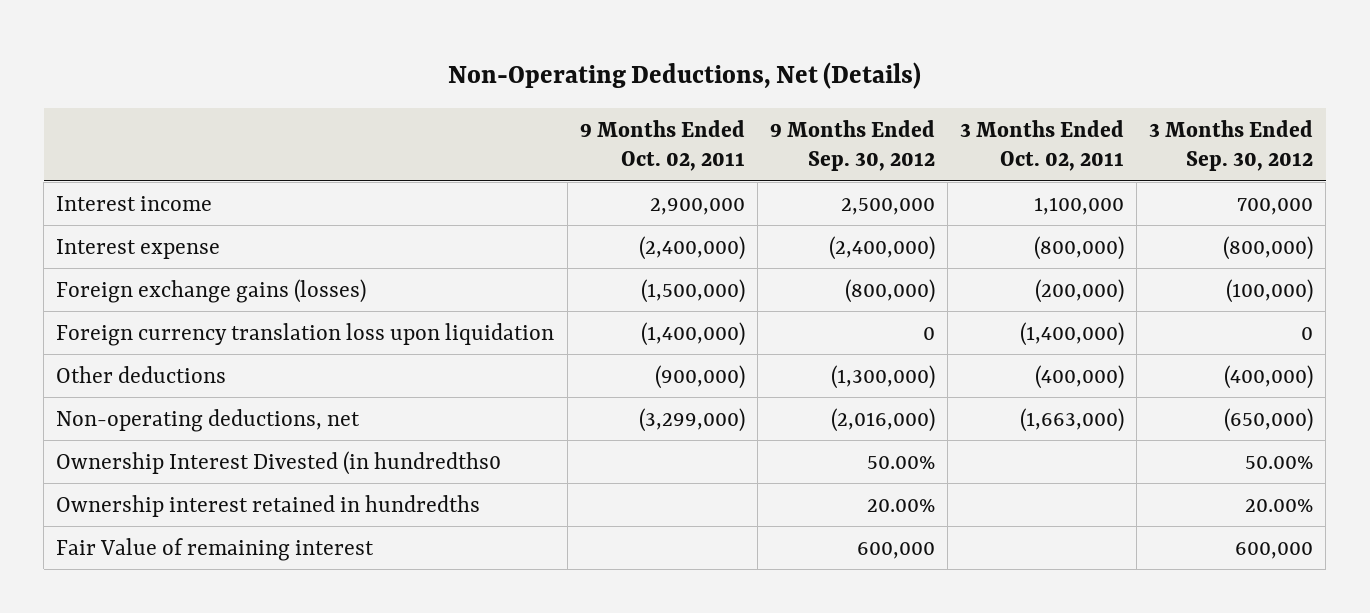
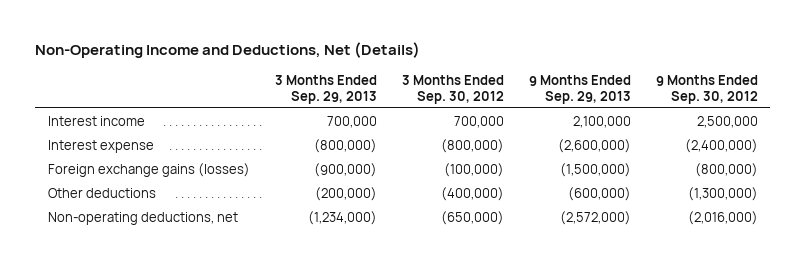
[447,61,921,89] Non-Operating Deductions, Net (Details) -> [35,42,421,59] Non-Operating Income and Deductions, Net (Details)
[579,119,745,172] 9 Months Ended Oct. 02, 2011 -> none
[959,119,1124,172] 3 Months Ended Oct. 02, 2011 -> none
none -> [274,74,377,104] 3 Months Ended Sep. 29, 2013
none -> [528,74,631,104] 9 Months Ended Sep. 29, 2013
[56,322,555,346] Foreign currency translation loss upon liquidation -> none
[56,450,502,475] Ownership Interest Divested (in hundredths0 -> none
[56,494,481,517] Ownership interest retained in hundredths -> none
[56,537,375,561] Fair Value of remaining interest -> none

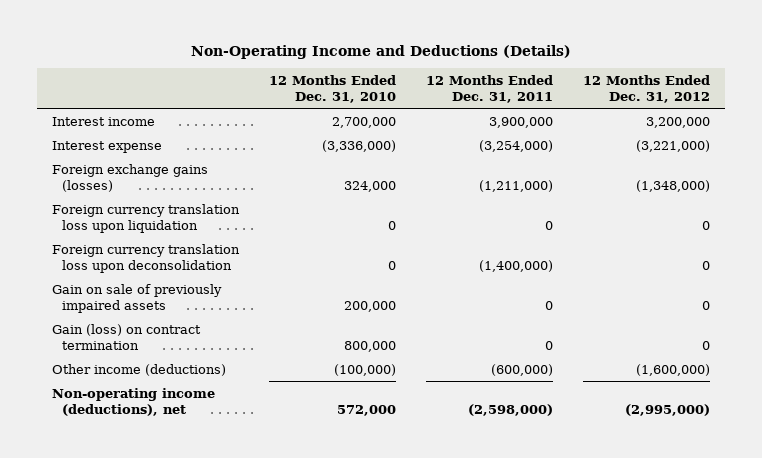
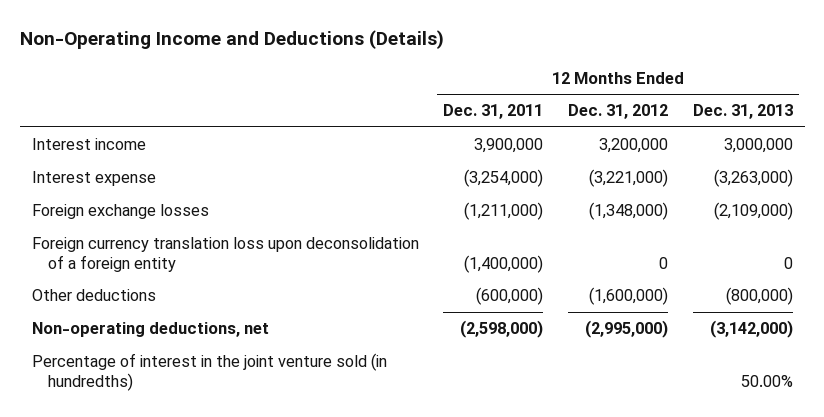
[268,74,396,103] 12 Months Ended Dec. 31, 2010 -> none
none -> [692,104,793,120] Dec. 31, 2013
[51,203,240,233] Foreign currency translation loss upon liquidation -> none
[51,283,222,313] Gain on sale of previously impaired assets -> none
[51,323,201,350] Gain (loss) on contract termination -> none
[51,163,208,192] Foreign exchange gains (losses) -> [31,204,209,220] Foreign exchange losses
[51,243,240,273] Foreign currency translation loss upon deconsolidation -> [31,237,419,272] Foreign currency translation loss upon deconsolidation of a foreign entity
[51,363,226,376] Other income (deductions) -> [31,289,156,302] Other deductions
[51,387,215,416] Non-operating income (deductions), net -> [31,322,269,338] Non-operating deductions, net
none -> [31,353,387,391] Percentage of interest in the joint venture sold (in hundredths)

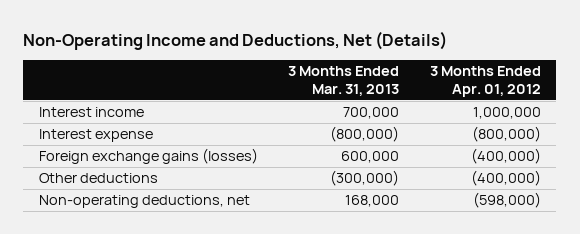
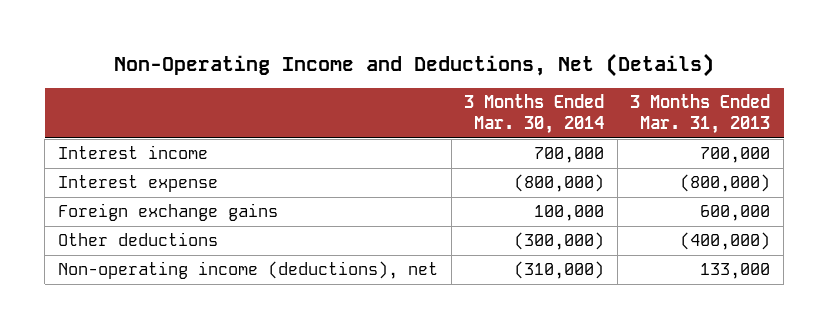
[430,66,542,97] 3 Months Ended Apr. 01, 2012 -> none
none -> [464,94,605,135] 3 Months Ended Mar. 30, 2014
[38,148,258,165] Foreign exchange gains (losses) -> [58,203,279,222] Foreign exchange gains
[330,170,400,187] (300,000) -> [680,232,771,251] (400,000)
[38,195,250,209] Non-operating deductions, net -> [58,261,439,280] Non-operating income (deductions), net
[345,195,400,208] 168,000 -> [700,263,771,280] 133,000

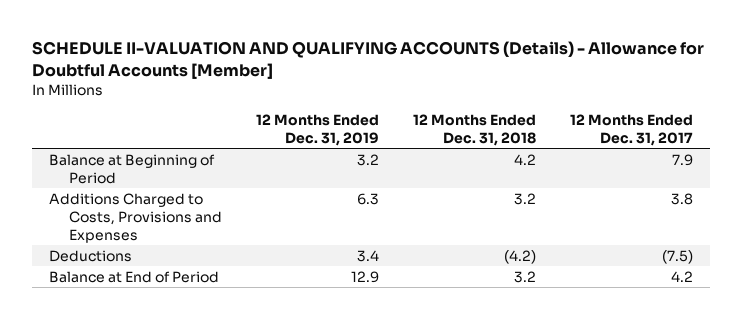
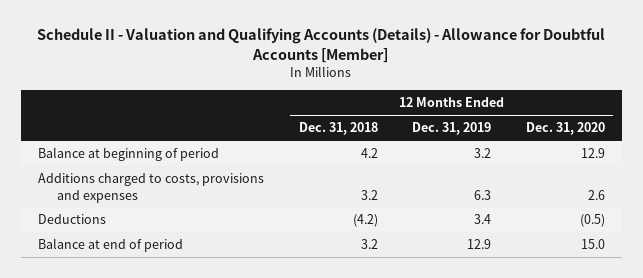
[32,40,705,79] SCHEDULE II-VALUATION AND QUALIFYING ACCOUNTS (Details) - Allowance for Doubtful Accounts [Member] -> [37,28,606,64] Schedule II - Valuation and Qualifying Accounts (Details) - Allowance for Doubtful Accounts [Member]
[569,113,693,146] 12 Months Ended Dec. 31, 2017 -> none
none -> [525,122,605,136] Dec. 31, 2020
[49,153,216,184] Balance at Beginning of Period -> [37,147,219,162] Balance at beginning of period
[49,192,222,243] Additions Charged to Costs, Provisions and Expenses -> [37,173,264,203] Additions charged to costs, provisions and expenses
[49,270,220,283] Balance at End of Period -> [37,238,183,253] Balance at end of period

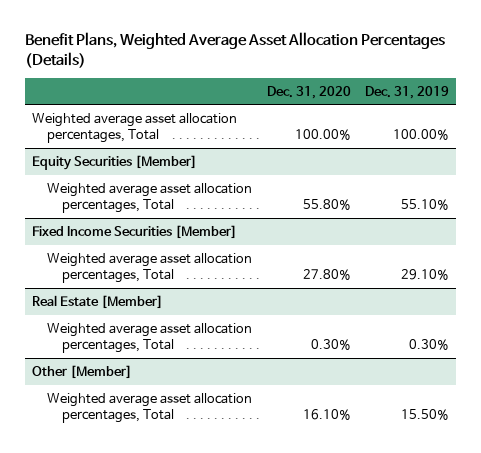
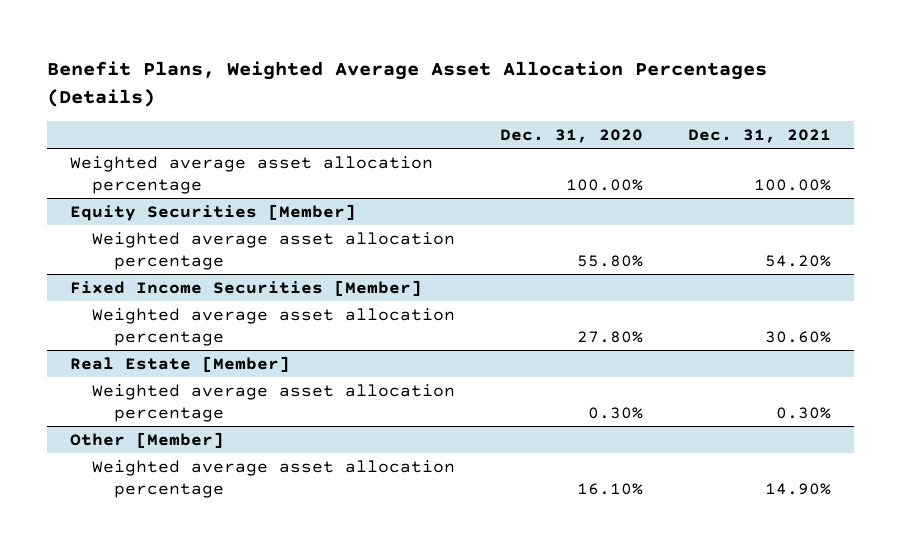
[365,85,450,99] Dec. 31, 2019 -> none
none -> [688,128,832,143] Dec. 31, 2021
[32,112,238,144] Weighted average asset allocation percentages, Total -> [69,155,433,194] Weighted average asset allocation percentage
[47,182,253,214] Weighted average asset allocation percentages, Total -> [91,231,455,270] Weighted average asset allocation percentage
[47,252,253,284] Weighted average asset allocation percentages, Total -> [91,307,455,346] Weighted average asset allocation percentage
[47,322,253,354] Weighted average asset allocation percentages, Total -> [91,383,455,422] Weighted average asset allocation percentage
[47,392,253,424] Weighted average asset allocation percentages, Total -> [91,459,455,498] Weighted average asset allocation percentage

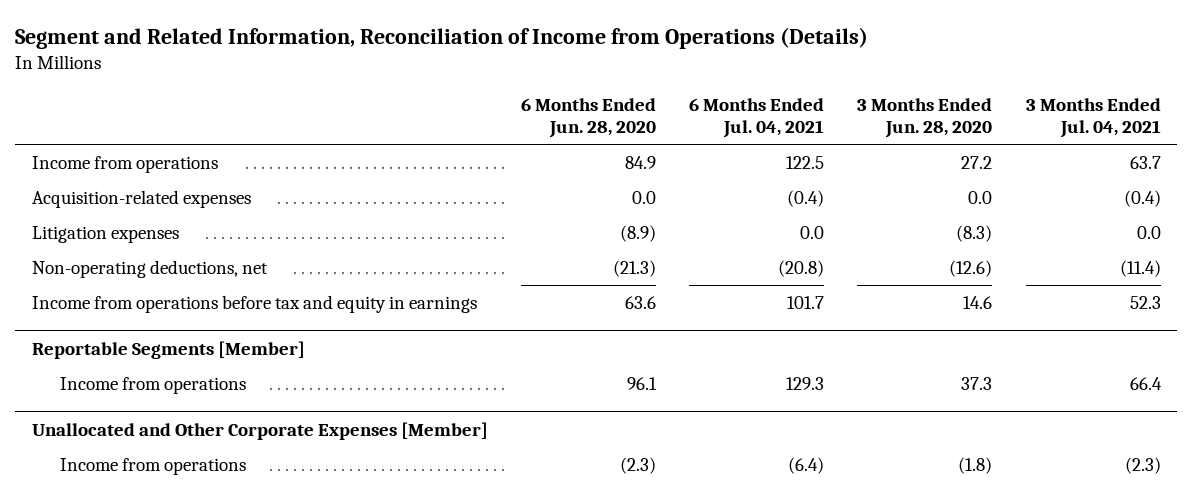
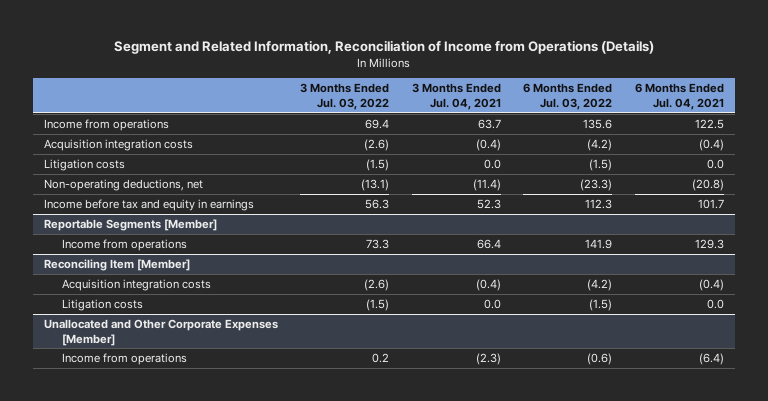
[521,98,657,138] 6 Months Ended Jun. 28, 2020 -> none
[857,98,993,138] 3 Months Ended Jun. 28, 2020 -> none
none -> [300,83,390,111] 3 Months Ended Jul. 03, 2022
none -> [523,83,613,111] 6 Months Ended Jul. 03, 2022
[31,189,251,208] Acquisition-related expenses -> [44,138,194,151] Acquisition integration costs
[31,225,179,243] Litigation expenses -> [44,158,126,171] Litigation costs
[31,294,477,313] Income from operations before tax and equity in earnings -> [44,198,255,211] Income before tax and equity in earnings
none -> [44,258,191,271] Reconciling Item [Member]
none -> [61,278,211,291] Acquisition integration costs
none -> [61,298,143,311] Litigation costs

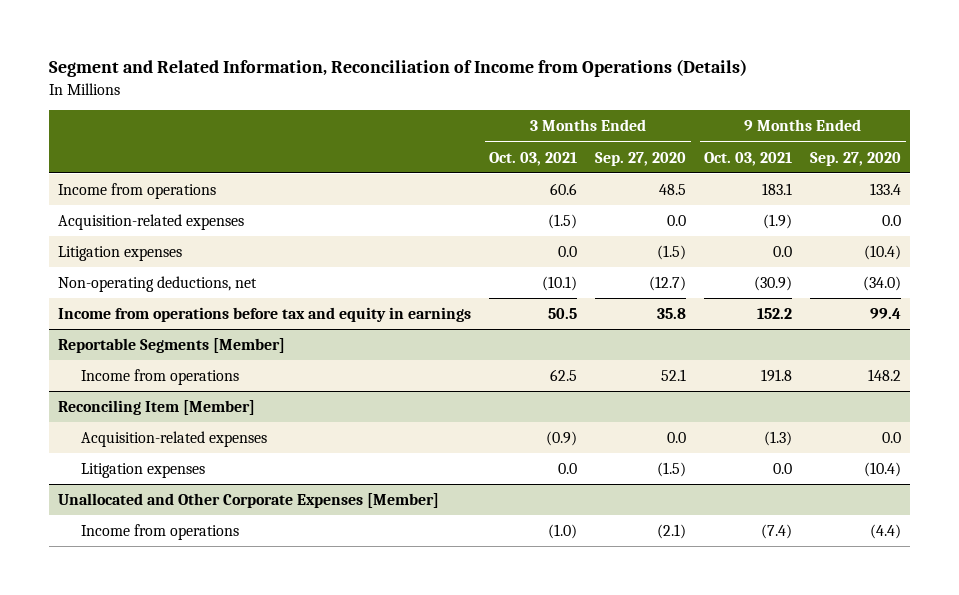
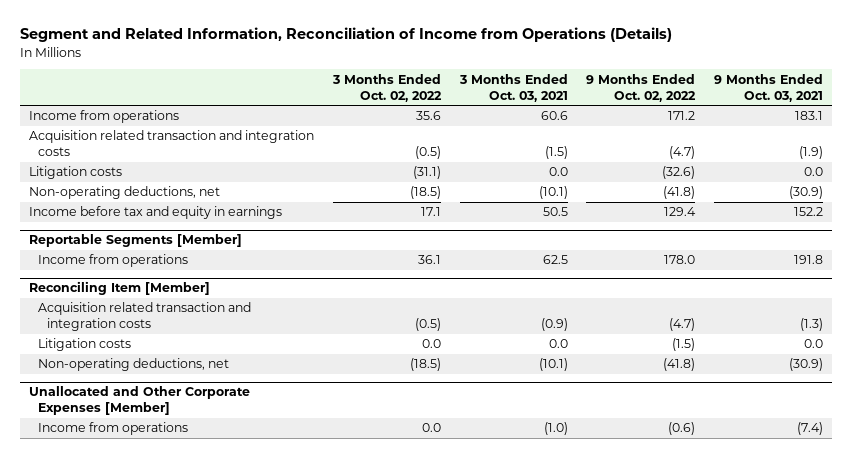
[595,151,687,166] Sep. 27, 2020 -> none
[810,151,902,166] Sep. 27, 2020 -> none
none -> [331,73,442,102] 3 Months Ended Oct. 02, 2022
none -> [586,73,697,102] 9 Months Ended Oct. 02, 2022
[57,213,244,230] Acquisition-related expenses -> [29,130,315,157] Acquisition related transaction and integration costs
[57,245,182,261] Litigation expenses -> [29,166,123,180] Litigation costs
[57,306,471,322] Income from operations before tax and equity in earnings -> [29,206,283,220] Income before tax and equity in earnings
[81,430,268,447] Acquisition-related expenses -> [38,302,252,332] Acquisition related transaction and integration costs
[81,462,206,478] Litigation expenses -> [38,338,132,352] Litigation costs
none -> [38,358,230,372] Non-operating deductions, net

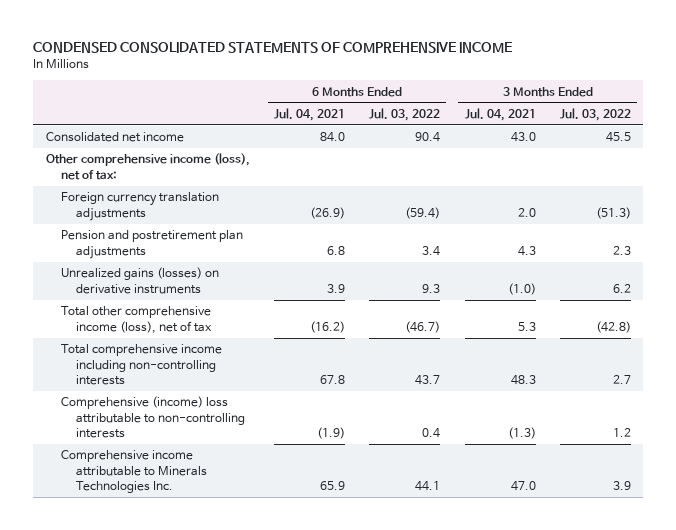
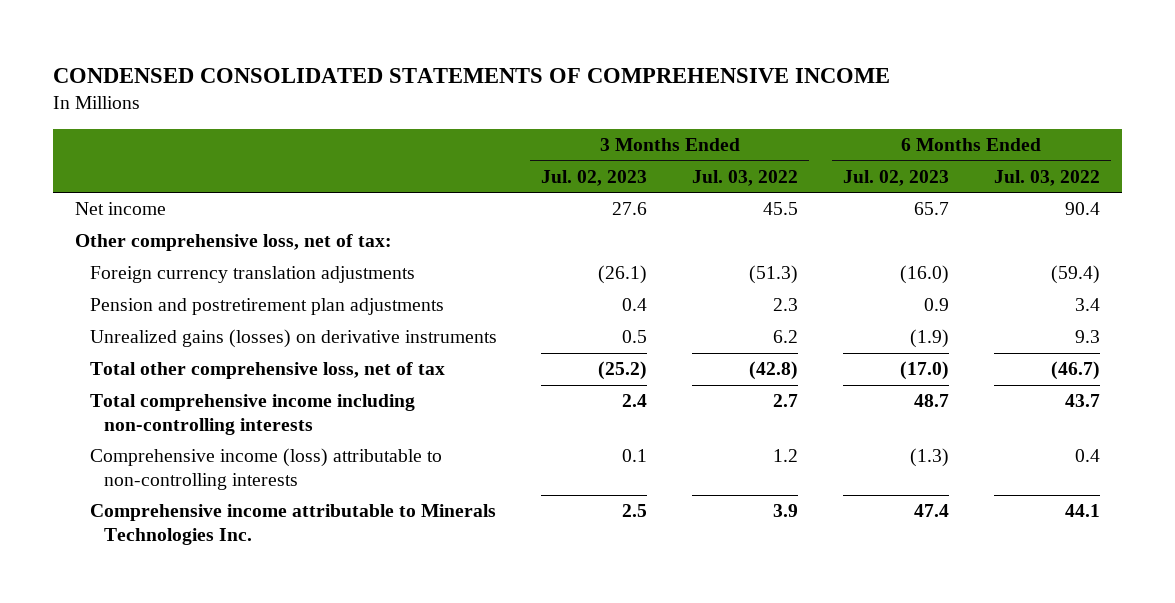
[273,108,345,122] Jul. 04, 2021 -> none
[464,108,536,122] Jul. 04, 2021 -> none
none -> [541,169,648,186] Jul. 02, 2023
none -> [842,169,949,186] Jul. 02, 2023
[45,132,184,143] Consolidated net income -> [75,202,167,216] Net income
[45,153,250,180] Other comprehensive income (loss), net of tax: -> [75,234,393,252] Other comprehensive loss, net of tax:
[60,306,212,334] Total other comprehensive income (loss), net of tax -> [89,362,445,380] Total other comprehensive loss, net of tax
[60,396,245,438] Comprehensive (income) loss attributable to non-controlling interests -> [89,448,442,490] Comprehensive income (loss) attributable to non-controlling interests

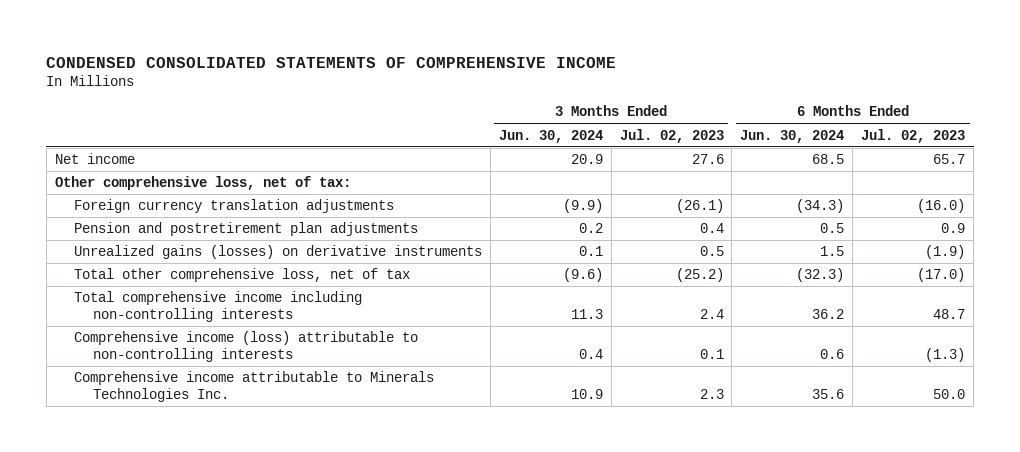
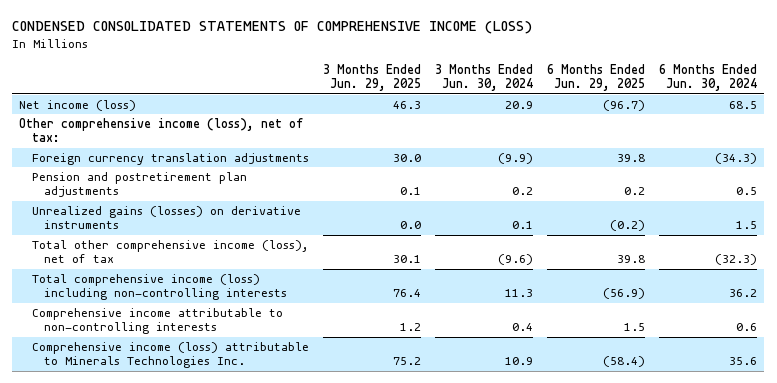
[46,56,617,68] CONDENSED CONSOLIDATED STATEMENTS OF COMPREHENSIVE INCOME -> [12,21,533,35] CONDENSED CONSOLIDATED STATEMENTS OF COMPREHENSIVE INCOME (LOSS)
[619,128,724,143] Jul. 02, 2023 -> none
[861,128,966,143] Jul. 02, 2023 -> none
none -> [322,63,421,92] 3 Months Ended Jun. 29, 2025
none -> [547,63,646,92] 6 Months Ended Jun. 29, 2025
[54,153,135,165] Net income -> [19,99,137,111] Net income (loss)
[54,176,351,191] Other comprehensive loss, net of tax: -> [19,117,304,143] Other comprehensive income (loss), net of tax:
[73,268,410,283] Total other comprehensive loss, net of tax -> [31,239,309,264] Total other comprehensive income (loss), net of tax
[73,291,362,322] Total comprehensive income including non-controlling interests -> [31,273,288,301] Total comprehensive income (loss) including non-controlling interests
[73,331,418,362] Comprehensive income (loss) attributable to non-controlling interests -> [31,307,283,335] Comprehensive income attributable to non-controlling interests
[73,371,434,402] Comprehensive income attributable to Minerals Technologies Inc. -> [31,341,309,369] Comprehensive income (loss) attributable to Minerals Technologies Inc.

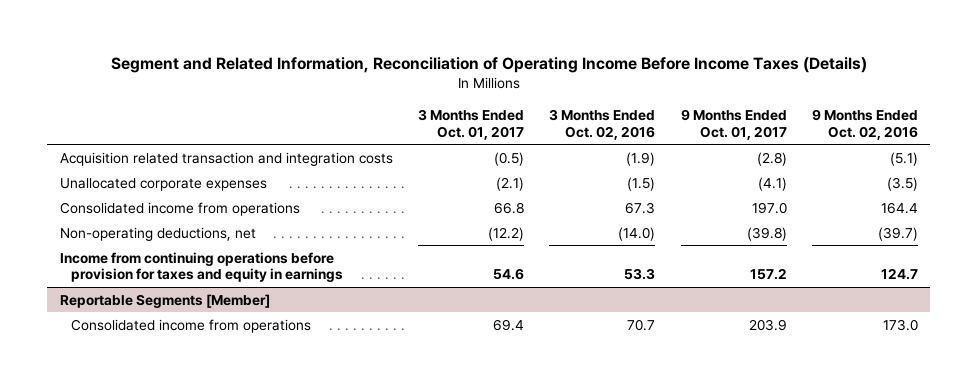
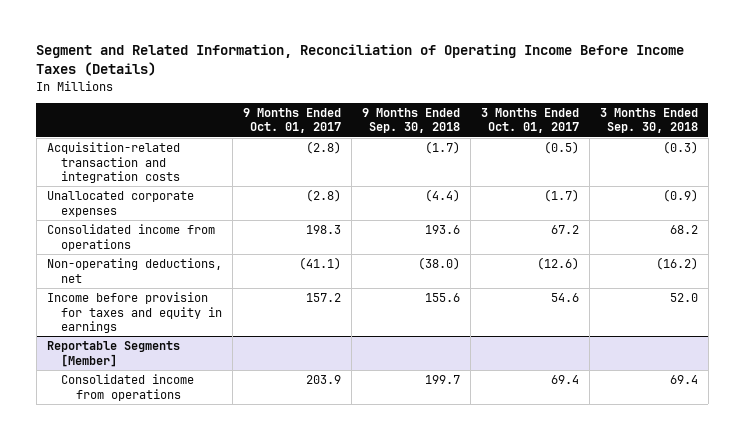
[549,108,656,140] 3 Months Ended Oct. 02, 2016 -> none
[811,108,918,140] 9 Months Ended Oct. 02, 2016 -> none
none -> [361,107,460,134] 9 Months Ended Sep. 30, 2018
none -> [599,107,698,134] 3 Months Ended Sep. 30, 2018
[59,151,393,166] Acquisition related transaction and integration costs -> [46,142,181,184] Acquisition-related transaction and integration costs
[496,176,525,191] (2.1) -> [543,189,579,203] (1.7)
[757,176,787,191] (4.1) -> [306,189,342,203] (2.8)
[494,201,525,214] 66.8 -> [550,225,579,235] 67.2
[751,201,787,214] 197.0 -> [306,225,342,235] 198.3
[488,226,525,241] (12.2) -> [536,257,579,271] (12.6)
[746,226,787,241] (39.8) -> [299,257,342,271] (41.1)
[59,251,344,283] Income from continuing operations before provision for taxes and equity in earnings -> [46,292,223,334] Income before provision for taxes and equity in earnings

